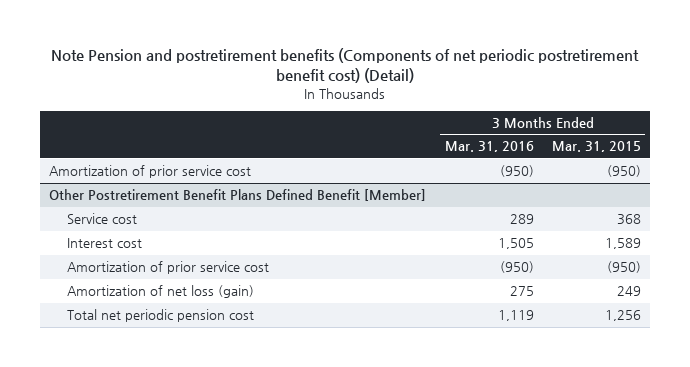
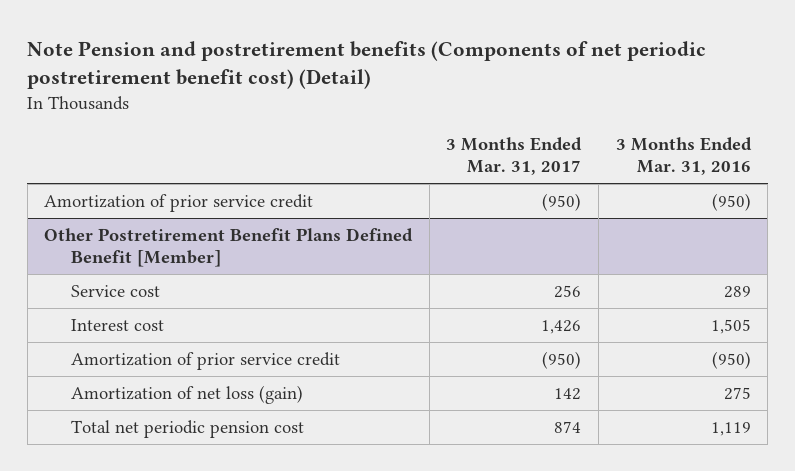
[551,141,641,153] Mar. 31, 2015 -> none
none -> [446,137,583,175] 3 Months Ended Mar. 31, 2017
[49,165,252,179] Amortization of prior service cost -> [44,194,314,213] Amortization of prior service credit
[67,261,270,275] Amortization of prior service cost -> [71,352,341,371] Amortization of prior service credit

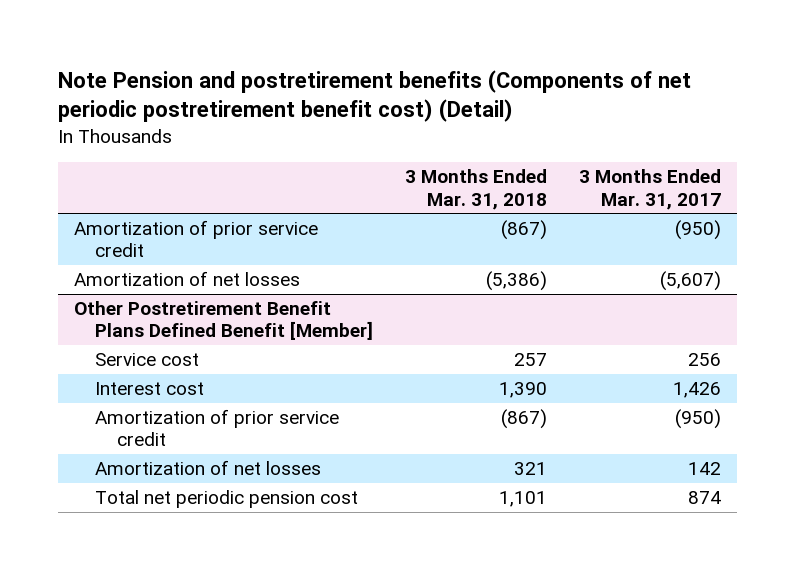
[615,137,752,175] 3 Months Ended Mar. 31, 2016 -> none
none -> [405,169,548,210] 3 Months Ended Mar. 31, 2018
none -> [73,271,300,287] Amortization of net losses
[71,385,304,405] Amortization of net loss (gain) -> [95,460,322,476] Amortization of net losses

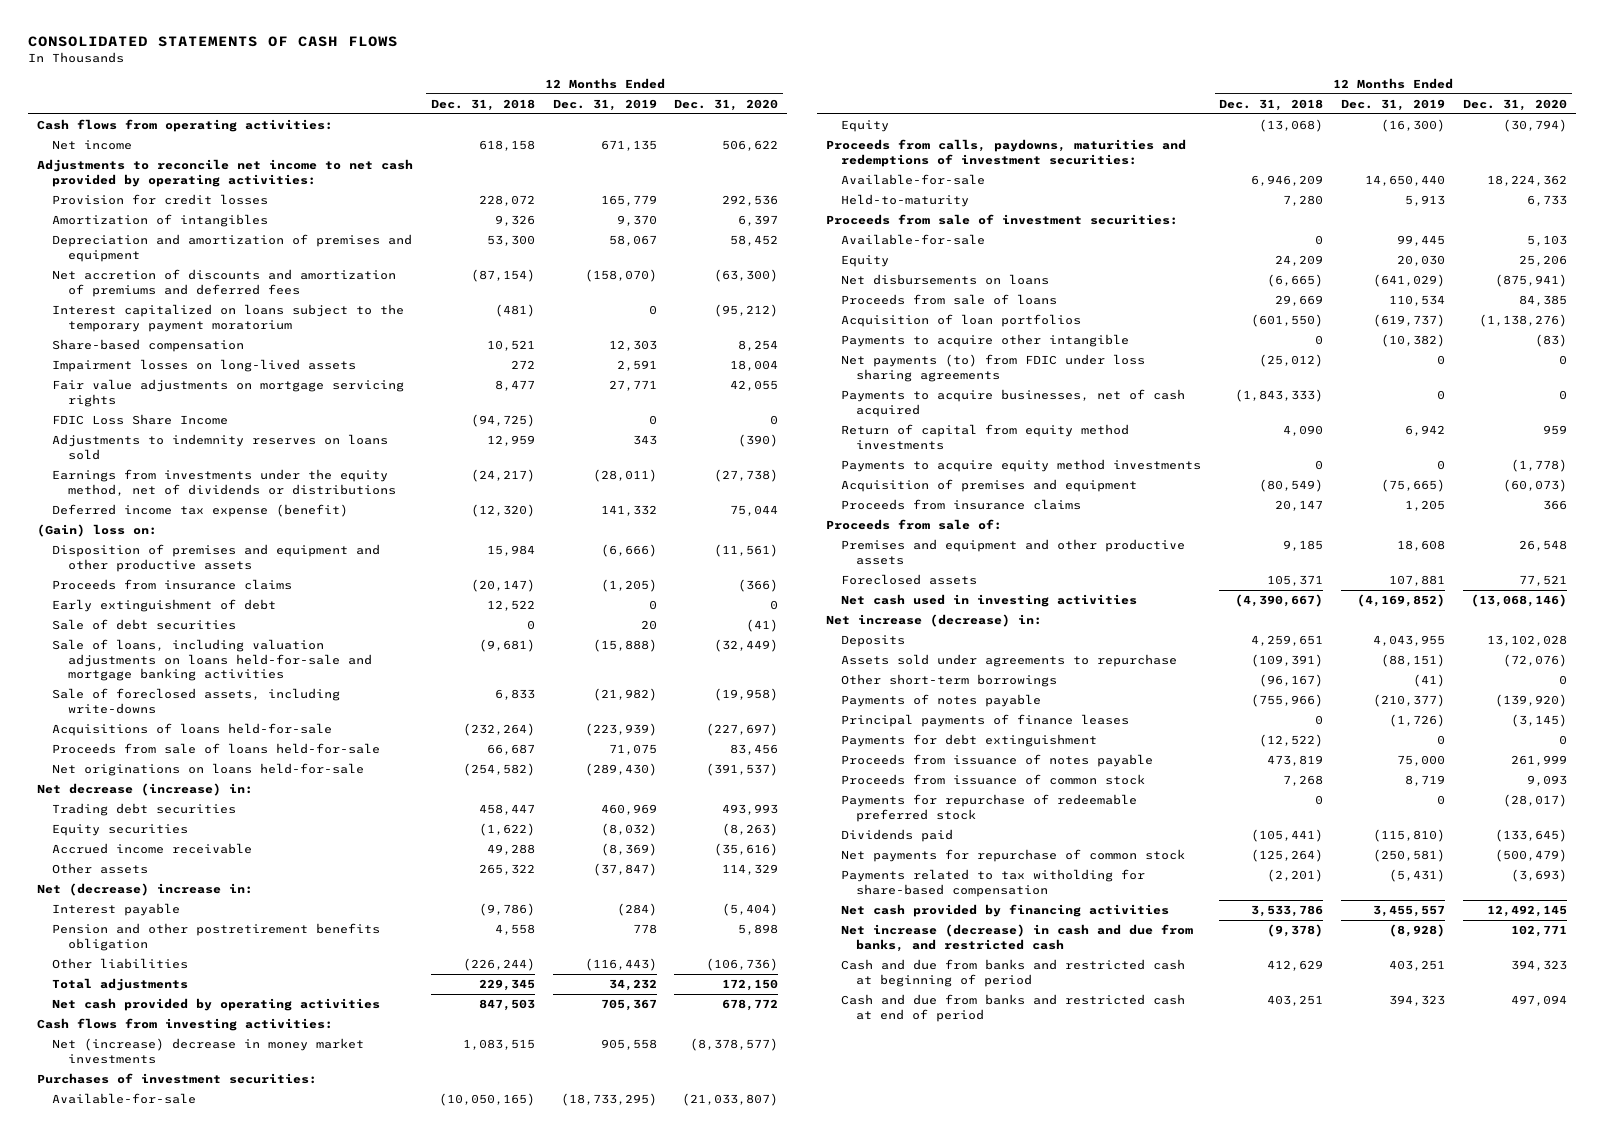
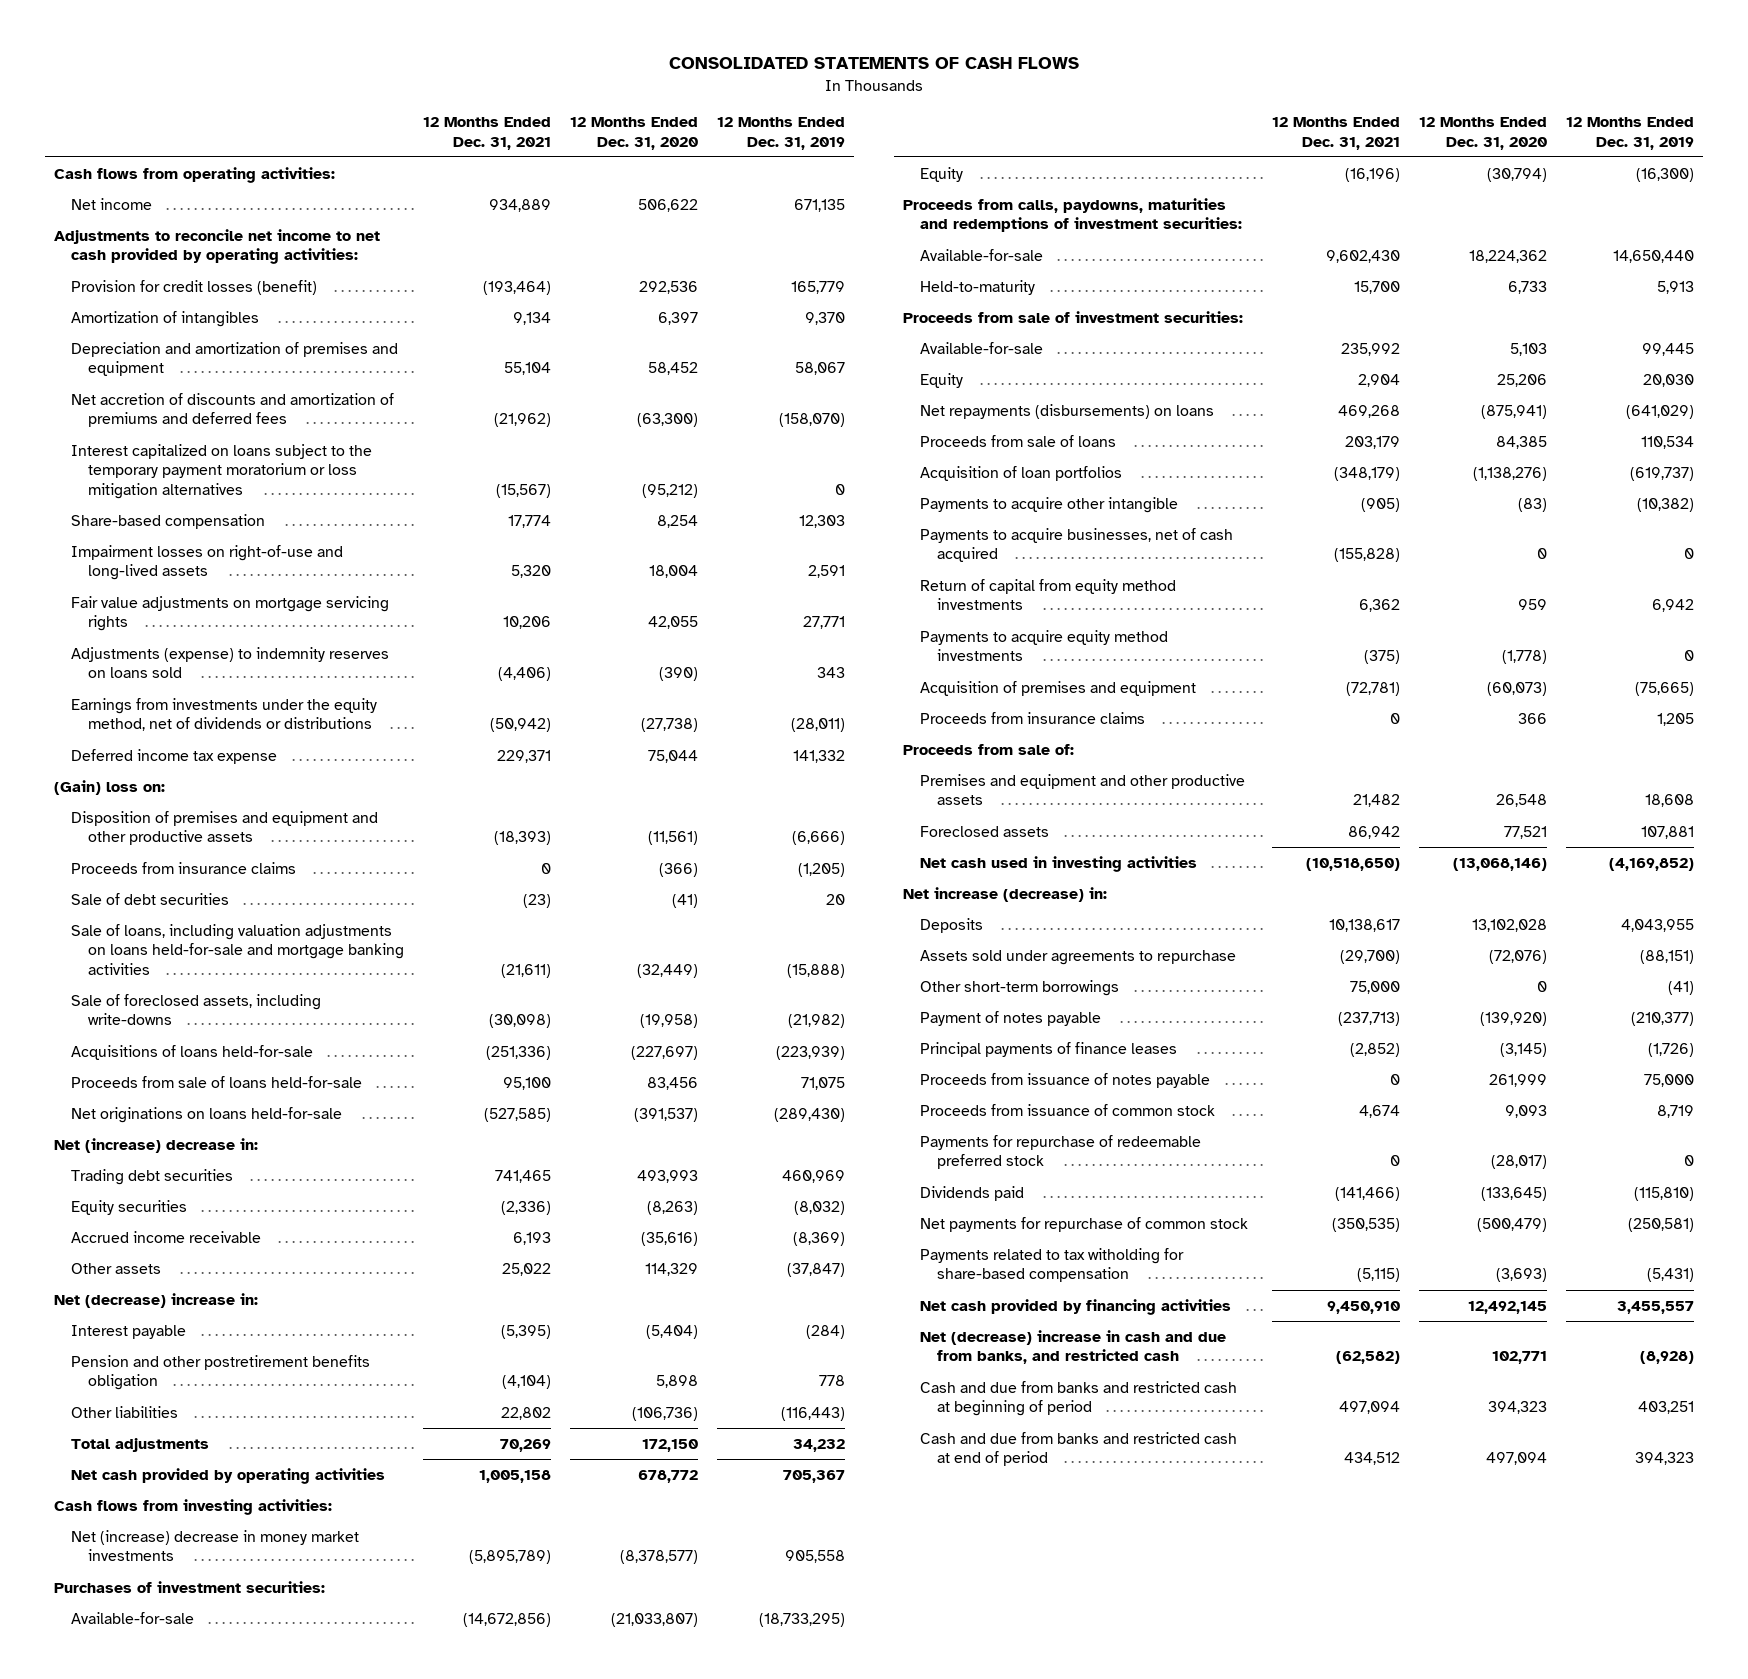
[430,98,535,111] Dec. 31, 2018 -> none
none -> [423,117,552,150] 12 Months Ended Dec. 31, 2021
[52,194,269,206] Provision for credit losses -> [71,279,318,295] Provision for credit losses (benefit)
[52,304,405,332] Interest capitalized on loans subject to the temporary payment moratorium -> [71,443,373,500] Interest capitalized on loans subject to the temporary payment moratorium or loss mitigation alternatives
[52,359,357,373] Impairment losses on long-lived assets -> [71,544,344,581] Impairment losses on right-of-use and long-lived assets
[52,414,229,426] FDIC Loss Share Income -> none
[52,434,389,460] Adjustments to indemnity reserves on loans sold -> [71,646,390,679] Adjustments (expense) to indemnity reserves on loans sold
[52,504,349,518] Deferred income tax expense (benefit) -> [71,748,278,764] Deferred income tax expense
[52,599,277,613] Early extinguishment of debt -> none
[36,783,253,797] Net decrease (increase) in: -> [54,1137,259,1153] Net (increase) decrease in:
[841,274,1050,286] Net disbursements on loans -> [920,403,1215,419] Net repayments (disbursements) on loans
[841,354,1146,382] Net payments (to) from FDIC under loss sharing agreements -> none
[841,694,1042,708] Payments of notes payable -> [920,1010,1102,1026] Payment of notes payable
[841,734,1098,748] Payments for debt extinguishment -> none
[841,924,1194,952] Net increase (decrease) in cash and due from banks, and restricted cash -> [920,1329,1227,1365] Net (decrease) increase in cash and due from banks, and restricted cash

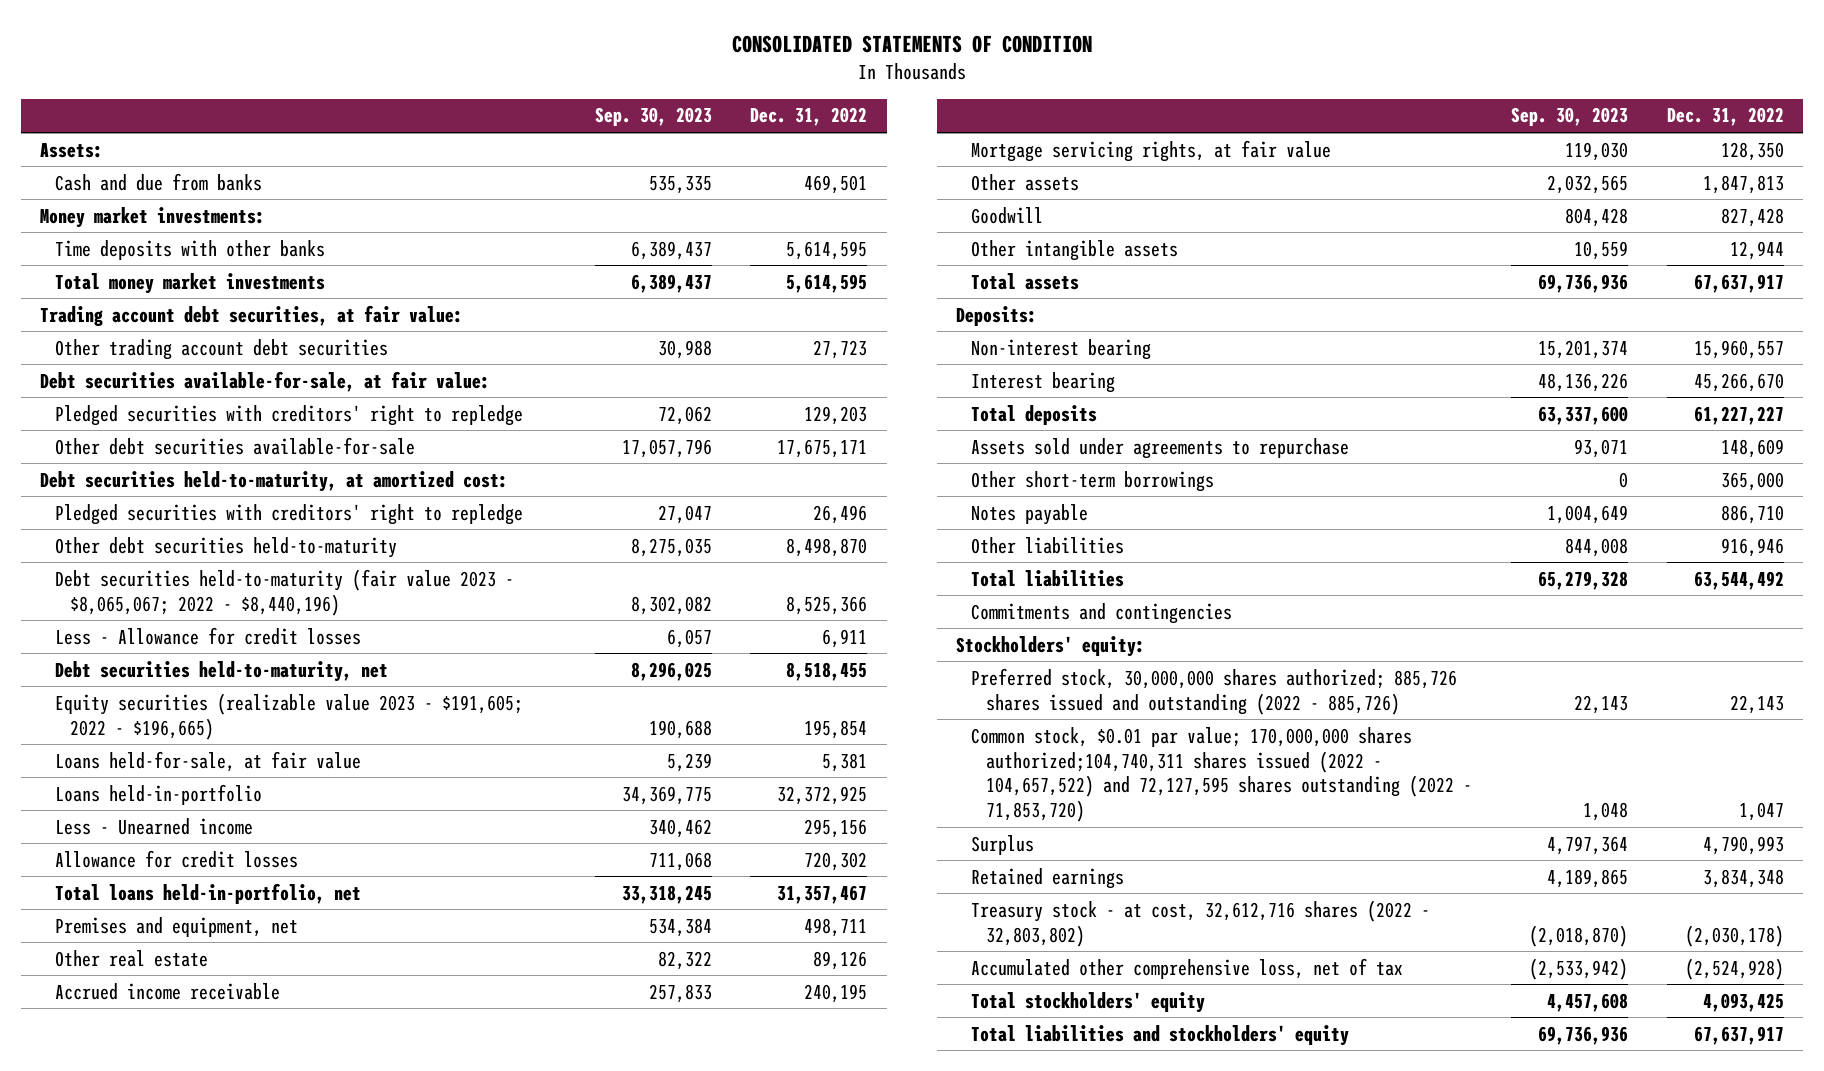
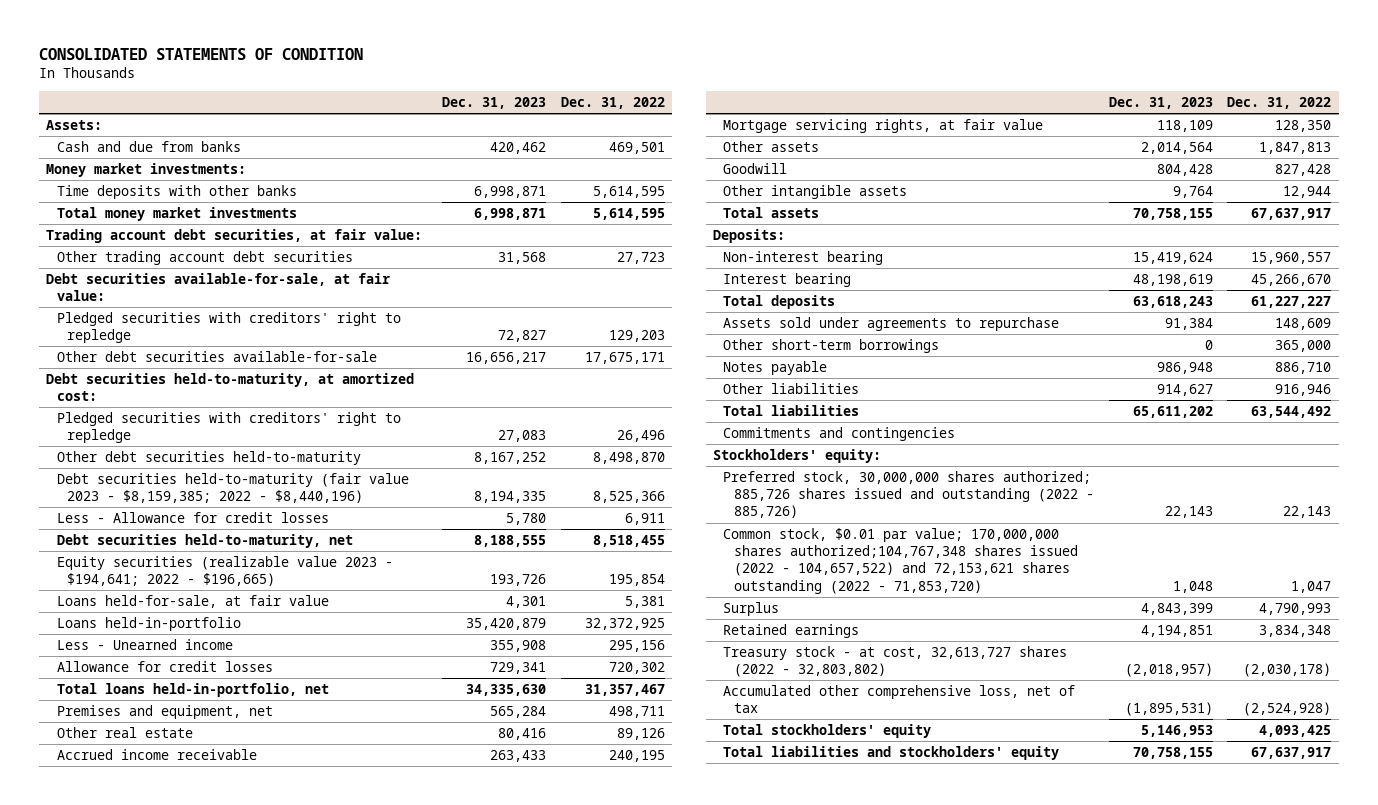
[594,107,712,127] Sep. 30, 2023 -> none
none -> [441,96,546,109] Dec. 31, 2023
[55,568,515,616] Debt securities held-to-maturity (fair value 2023 - $8,065,067; 2022 - $8,440,196) -> [56,472,409,504] Debt securities held-to-maturity (fair value 2023 - $8,159,385; 2022 - $8,440,196)
[55,692,524,740] Equity securities (realizable value 2023 - $191,605; 2022 - $196,665) -> [56,555,393,587] Equity securities (realizable value 2023 - $194,641; 2022 - $196,665)
[971,726,1473,823] Common stock, $0.01 par value; 170,000,000 shares authorized;104,740,311 shares issued (2022 - 104,657,522) and 72,127,595 shares outstanding (2022 - 71,853,720) -> [723,527,1078,594] Common stock, $0.01 par value; 170,000,000 shares authorized;104,767,348 shares issued (2022 - 104,657,522) and 72,153,621 shares outstanding (2022 - 71,853,720)
[971,899,1431,947] Treasury stock - at cost, 32,612,716 shares (2022 - 32,803,802) -> [723,645,1068,678] Treasury stock - at cost, 32,613,727 shares (2022 - 32,803,802)

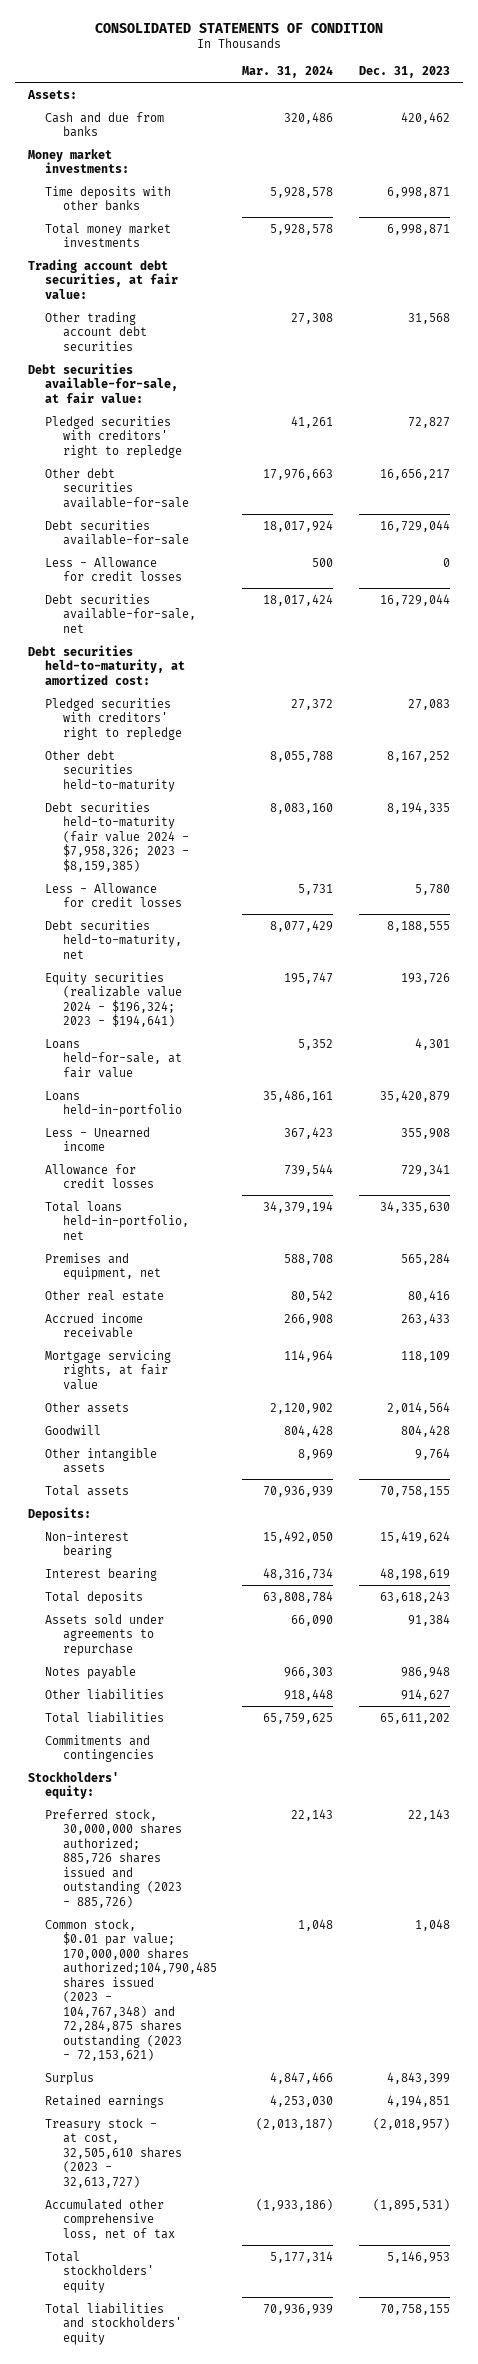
[560,96,665,109] Dec. 31, 2022 -> none
none -> [242,65,334,78] Mar. 31, 2024
none -> [45,519,189,546] Debt securities available-for-sale
none -> [45,556,182,582] Less - Allowance for credit losses
none -> [45,593,196,633] Debt securities available-for-sale, net
[56,472,409,504] Debt securities held-to-maturity (fair value 2023 - $8,159,385; 2022 - $8,440,196) -> [45,801,189,872] Debt securities held-to-maturity (fair value 2024 - $7,958,326; 2023 - $8,159,385)
[56,555,393,587] Equity securities (realizable value 2023 - $194,641; 2022 - $196,665) -> [45,971,182,1028] Equity securities (realizable value 2024 - $196,324; 2023 - $194,641)
[723,338,940,353] Other short-term borrowings -> none
[723,470,1094,519] Preferred stock, 30,000,000 shares authorized; 885,726 shares issued and outstanding (2022 - 885,726) -> [45,1808,182,1908] Preferred stock, 30,000,000 shares authorized; 885,726 shares issued and outstanding (2023 - 885,726)
[723,527,1078,594] Common stock, $0.01 par value; 170,000,000 shares authorized;104,767,348 shares issued (2022 - 104,657,522) and 72,153,621 shares outstanding (2022 - 71,853,720) -> [45,1918,217,2062] Common stock, $0.01 par value; 170,000,000 shares authorized;104,790,485 shares issued (2023 - 104,767,348) and 72,284,875 shares outstanding (2023 - 72,153,621)
[723,645,1068,678] Treasury stock - at cost, 32,613,727 shares (2022 - 32,803,802) -> [45,2117,182,2188] Treasury stock - at cost, 32,505,610 shares (2023 - 32,613,727)

